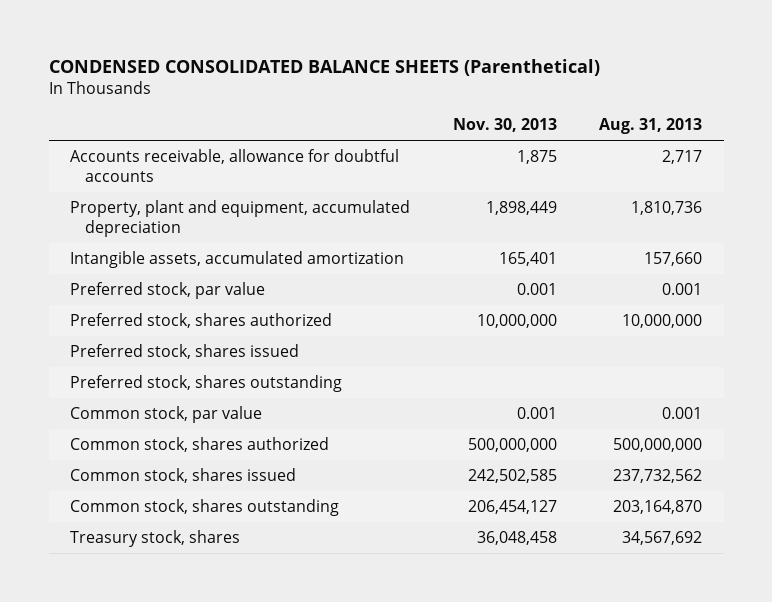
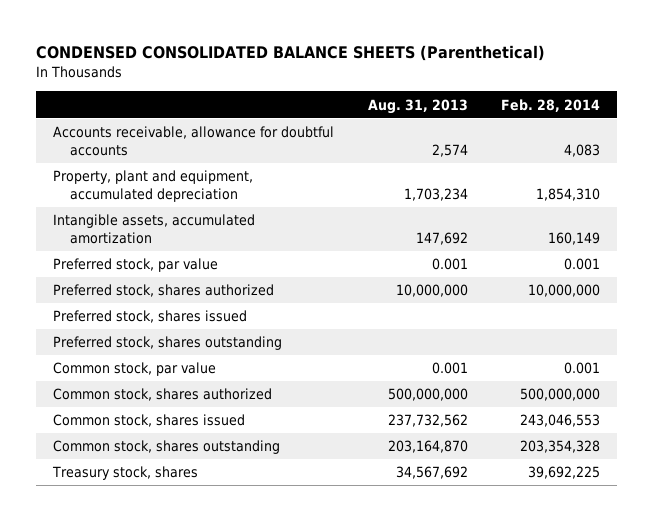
[452,118,557,133] Nov. 30, 2013 -> none
none -> [501,98,601,112] Feb. 28, 2014
[662,150,703,165] 2,717 -> [431,143,468,157] 2,574
[631,201,703,216] 1,810,736 -> [403,187,468,201] 1,703,234
[644,252,703,267] 157,660 -> [415,231,468,245] 147,692

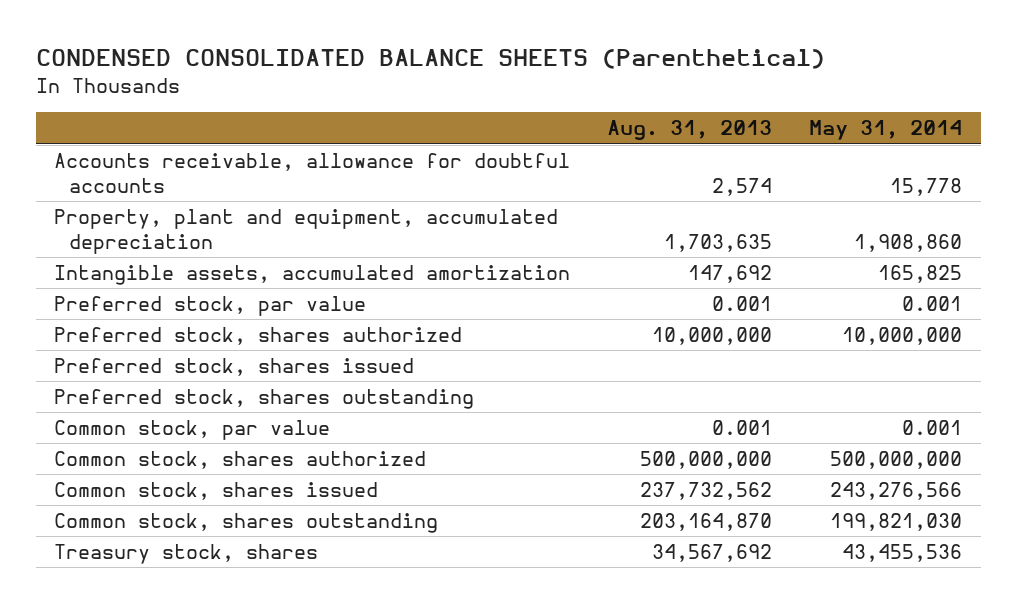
[501,98,601,112] Feb. 28, 2014 -> none
none -> [809,120,963,141] May 31, 2014
[403,187,468,201] 1,703,234 -> [664,233,773,252] 1,703,635

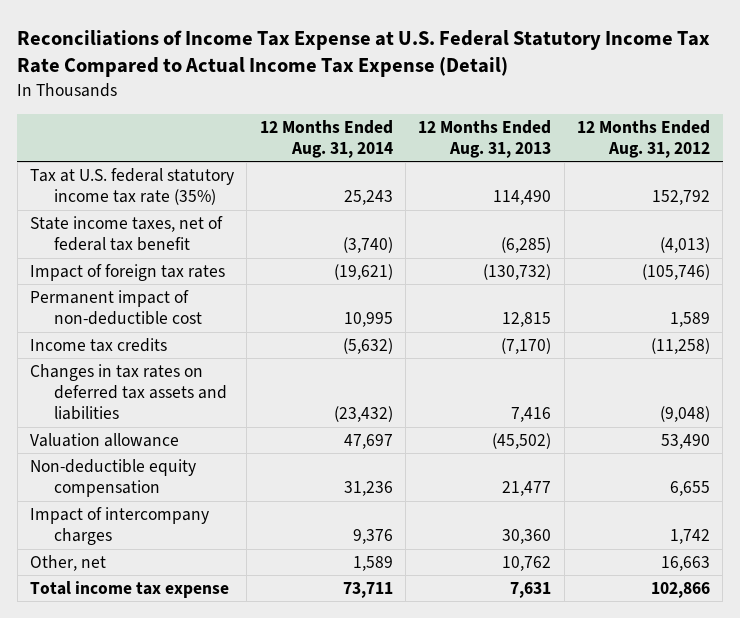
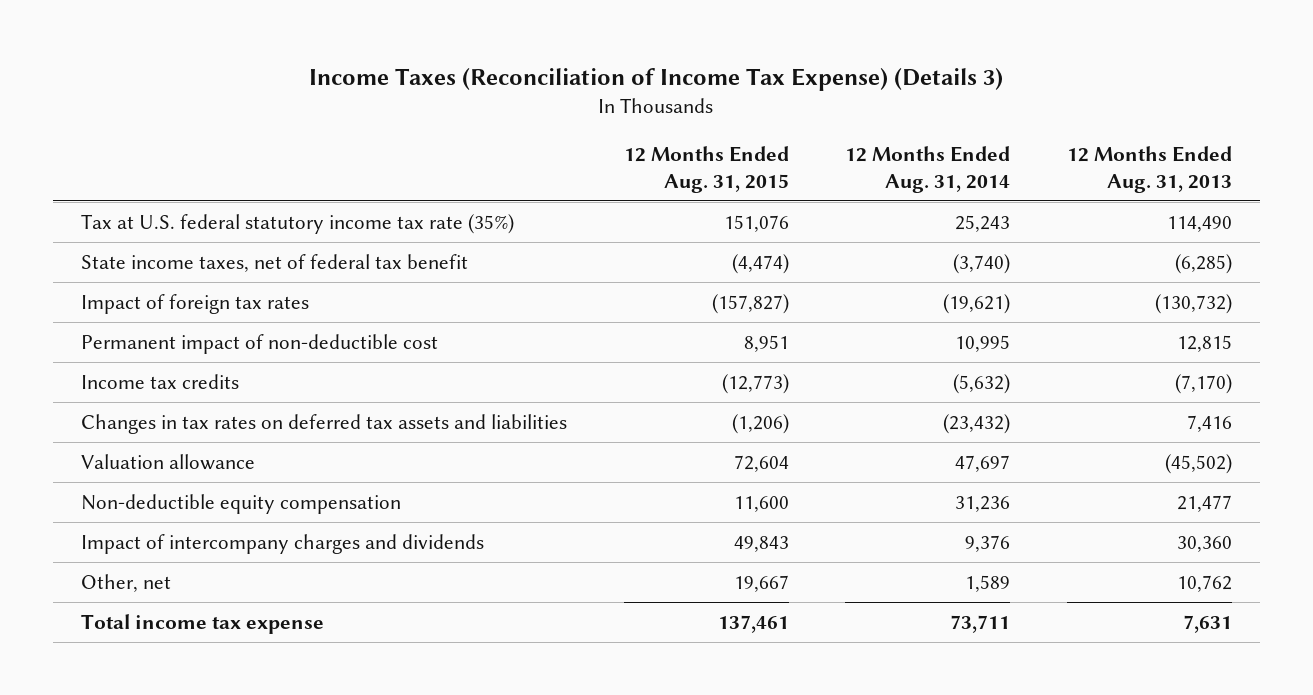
[17,29,711,77] Reconciliations of Income Tax Expense at U.S. Federal Statutory Income Tax Rate Compared to Actual Income Tax Expense (Detail) -> [309,67,1004,91] Income Taxes (Reconciliation of Income Tax Expense) (Details 3)
[576,119,710,158] 12 Months Ended Aug. 31, 2012 -> none
none -> [623,145,789,193] 12 Months Ended Aug. 31, 2015
[29,507,209,546] Impact of intercompany charges -> [80,533,484,554] Impact of intercompany charges and dividends

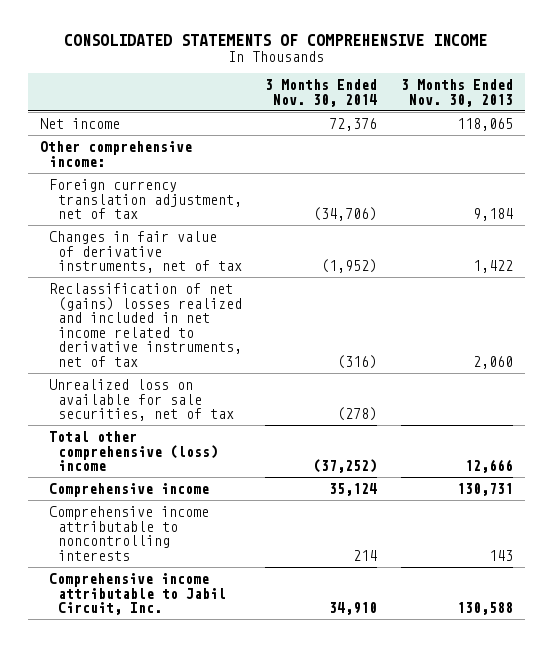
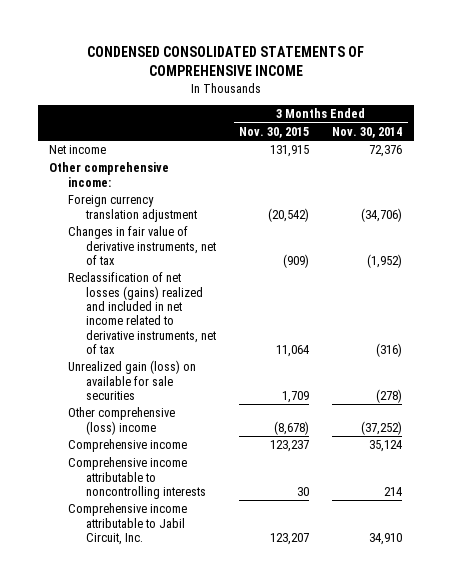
[64,33,488,46] CONSOLIDATED STATEMENTS OF COMPREHENSIVE INCOME -> [86,45,364,76] CONDENSED CONSOLIDATED STATEMENTS OF COMPREHENSIVE INCOME
[400,78,513,107] 3 Months Ended Nov. 30, 2013 -> none
none -> [239,126,310,138] Nov. 30, 2015
[48,178,242,220] Foreign currency translation adjustment, net of tax -> [67,195,198,222] Foreign currency translation adjustment
[48,282,242,367] Reclassification of net (gains) losses realized and included in net income related to derivative instruments, net of tax -> [67,272,217,355] Reclassification of net losses (gains) realized and included in net income related to derivative instruments, net of tax
[48,378,234,422] Unrealized loss on available for sale securities, net of tax -> [67,360,196,400] Unrealized gain (loss) on available for sale securities
[48,430,218,472] Total other comprehensive (loss) income -> [67,407,175,435] Other comprehensive (loss) income

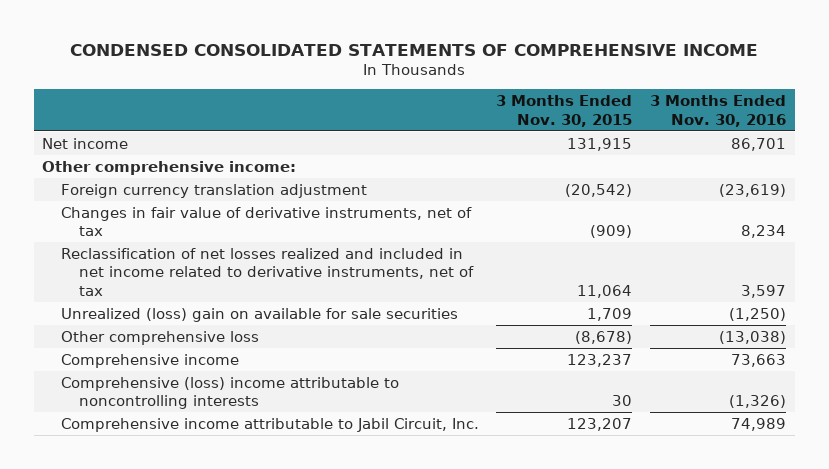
[332,126,403,138] Nov. 30, 2014 -> none
none -> [650,95,787,127] 3 Months Ended Nov. 30, 2016
[67,272,217,355] Reclassification of net losses (gains) realized and included in net income related to derivative instruments, net of tax -> [60,247,474,296] Reclassification of net losses realized and included in net income related to derivative instruments, net of tax
[67,360,196,400] Unrealized gain (loss) on available for sale securities -> [60,307,458,322] Unrealized (loss) gain on available for sale securities
[67,407,175,435] Other comprehensive (loss) income -> [60,330,259,345] Other comprehensive loss
[67,457,207,499] Comprehensive income attributable to noncontrolling interests -> [60,376,399,410] Comprehensive (loss) income attributable to noncontrolling interests

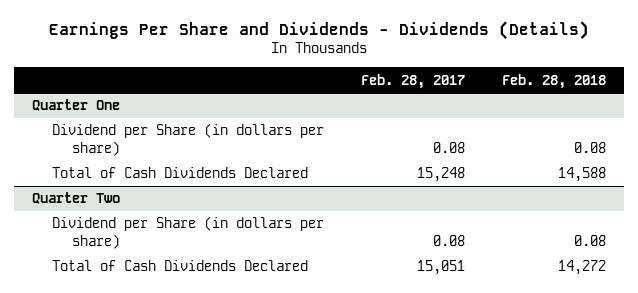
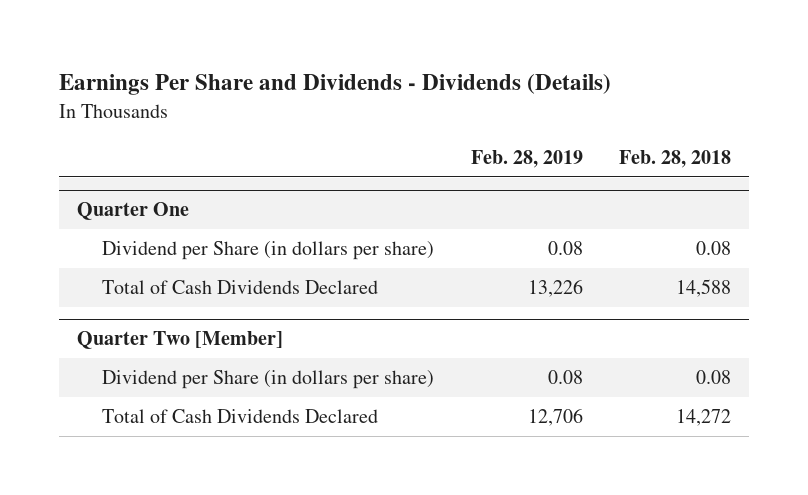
[361,73,466,89] Feb. 28, 2017 -> none
none -> [470,149,583,168] Feb. 28, 2019
[32,192,121,205] Quarter Two -> [77,331,284,350] Quarter Two [Member]

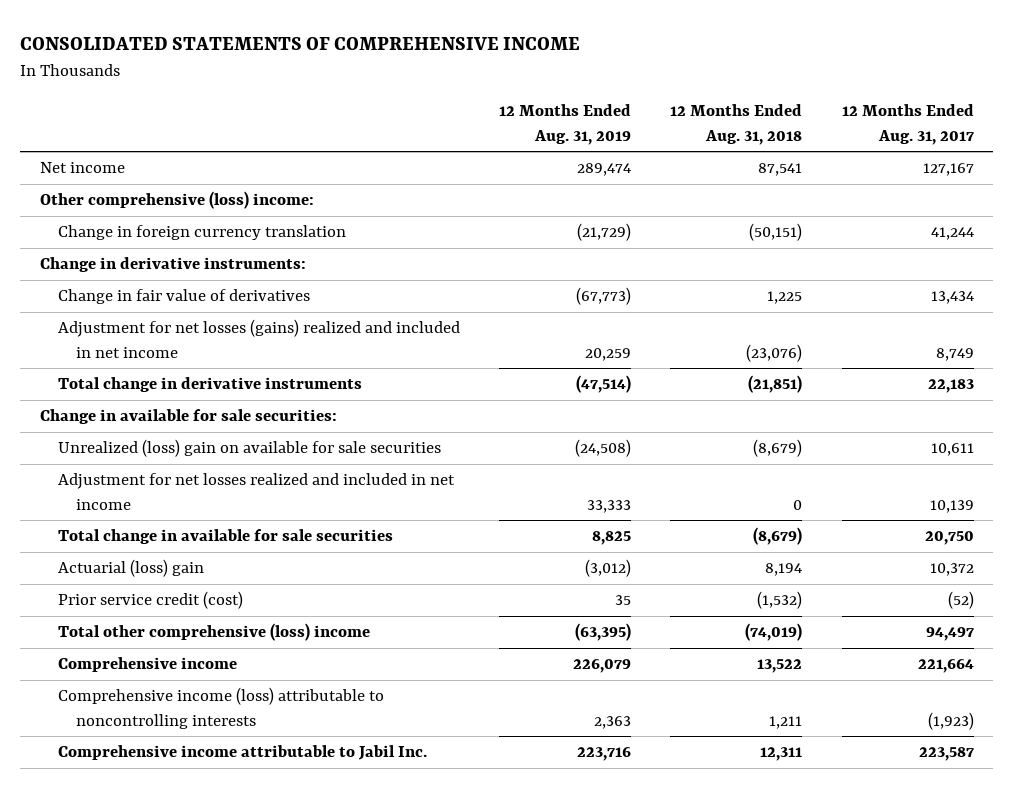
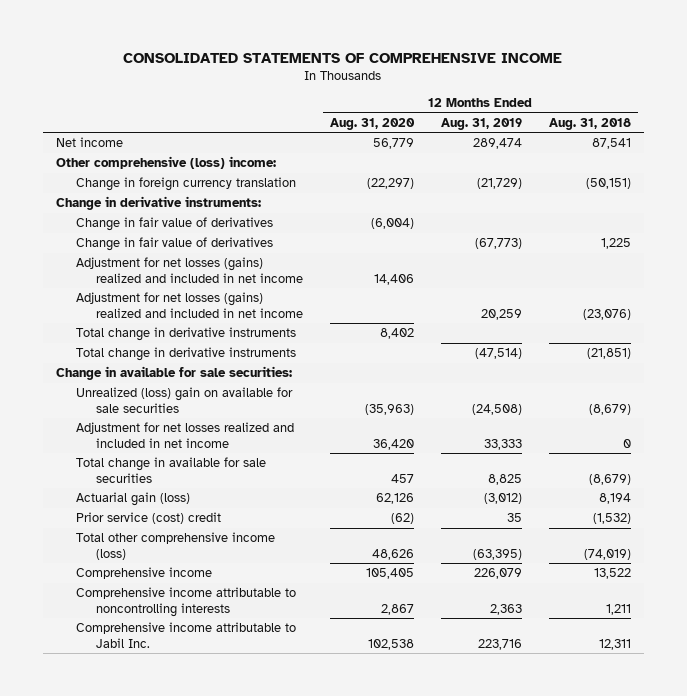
[841,104,974,145] 12 Months Ended Aug. 31, 2017 -> none
none -> [329,117,415,130] Aug. 31, 2020
none -> [76,217,274,232] Change in fair value of derivatives
none -> [76,257,303,283] Adjustment for net losses (gains) realized and included in net income
none -> [76,327,297,342] Total change in derivative instruments
[58,559,205,578] Actuarial (loss) gain -> [76,492,191,507] Actuarial gain (loss)
[58,591,244,610] Prior service credit (cost) -> [76,512,222,525] Prior service (cost) credit
[58,623,371,642] Total other comprehensive (loss) income -> [76,532,276,560] Total other comprehensive income (loss)
[58,687,385,729] Comprehensive income (loss) attributable to noncontrolling interests -> [76,587,297,617] Comprehensive income attributable to noncontrolling interests

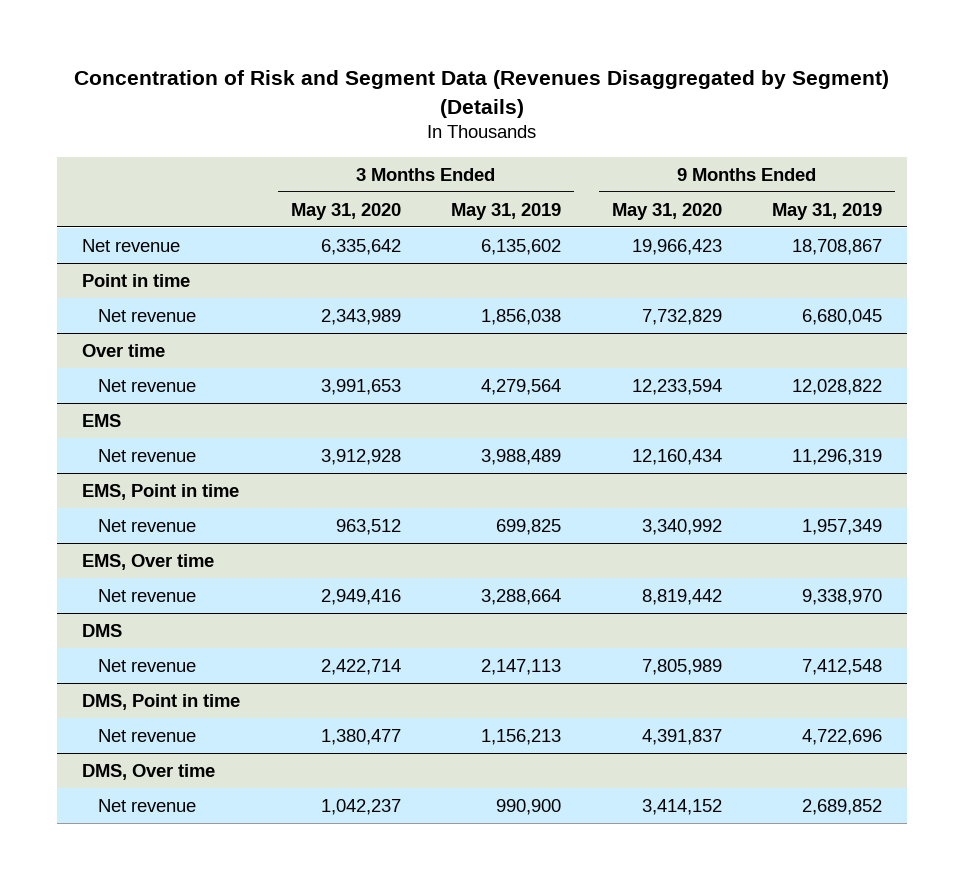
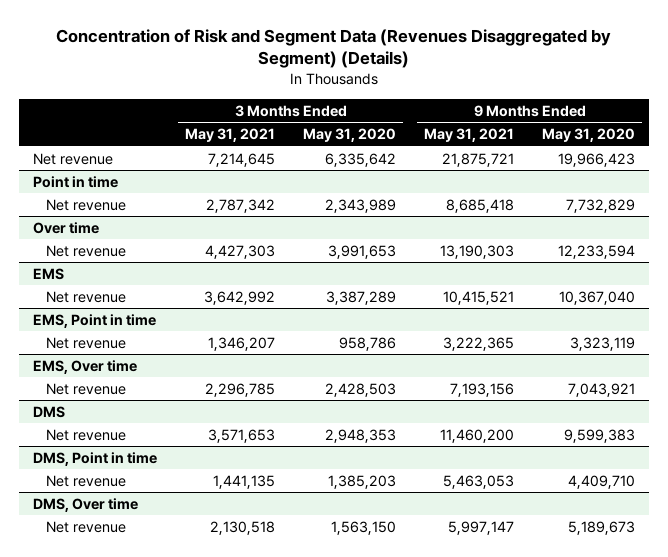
[451,202,562,220] May 31, 2019 -> none
[772,202,883,220] May 31, 2019 -> none
none -> [185,128,276,143] May 31, 2021
none -> [424,128,515,143] May 31, 2021
[320,448,401,465] 3,912,928 -> [326,290,397,305] 3,387,289
[631,448,722,465] 12,160,434 -> [559,290,636,305] 10,367,040
[335,518,401,535] 963,512 -> [339,336,397,351] 958,786
[641,518,722,535] 3,340,992 -> [570,336,636,351] 3,323,119
[320,588,401,605] 2,949,416 -> [325,382,397,397] 2,428,503
[641,588,722,605] 8,819,442 -> [568,382,636,397] 7,043,921
[320,658,401,675] 2,422,714 -> [325,428,397,443] 2,948,353
[641,658,722,675] 7,805,989 -> [564,428,636,443] 9,599,383
[320,728,401,745] 1,380,477 -> [328,474,397,489] 1,385,203
[641,728,722,745] 4,391,837 -> [568,474,636,489] 4,409,710
[320,798,401,815] 1,042,237 -> [331,520,397,535] 1,563,150
[641,798,722,815] 3,414,152 -> [568,520,636,535] 5,189,673

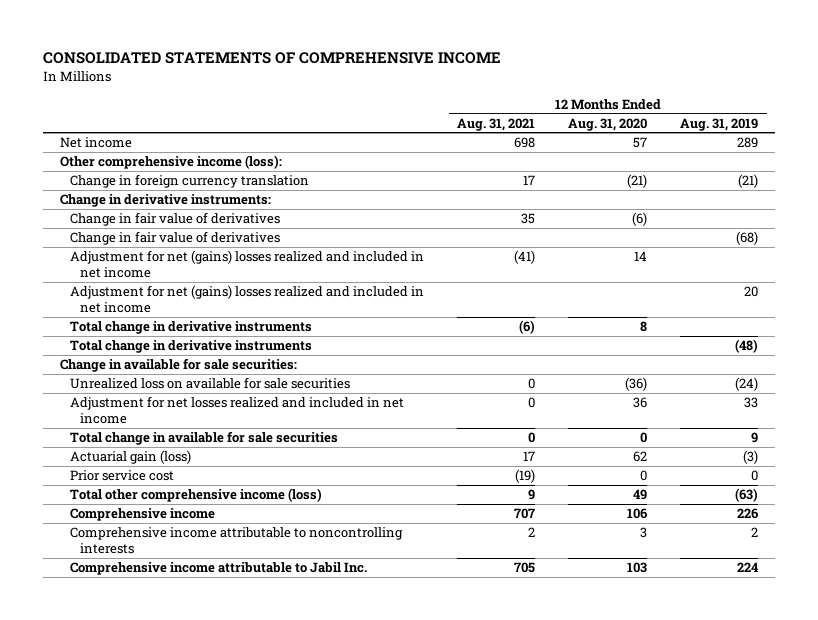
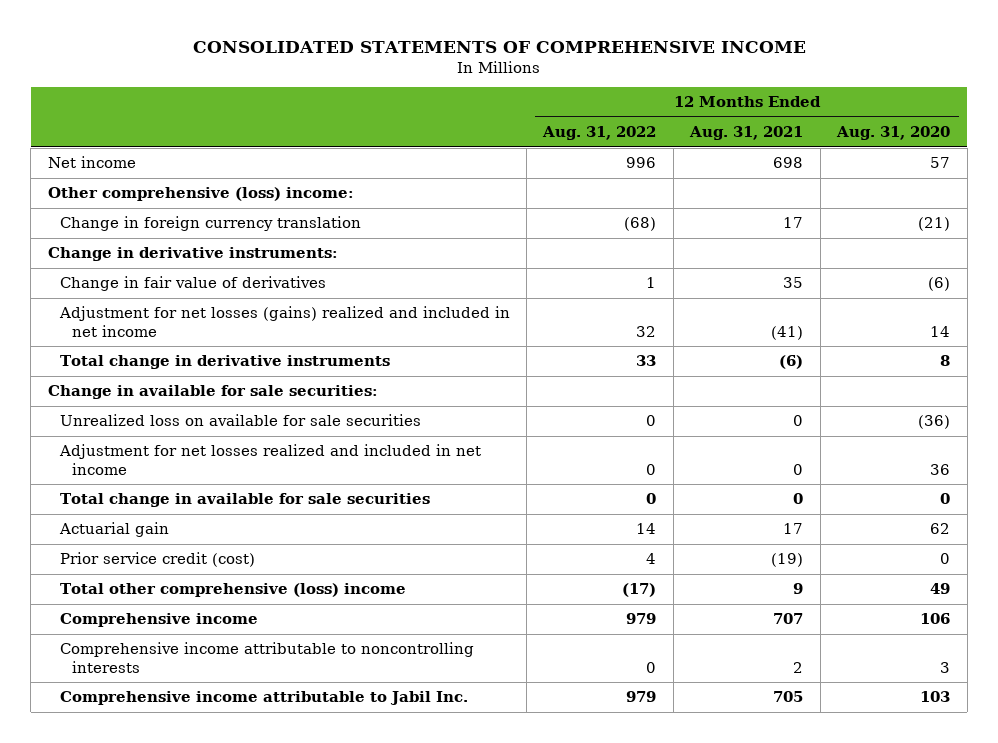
[680,117,759,131] Aug. 31, 2019 -> none
none -> [542,126,657,141] Aug. 31, 2022
[59,155,282,170] Other comprehensive income (loss): -> [47,187,354,202] Other comprehensive (loss) income:
[69,231,280,246] Change in fair value of derivatives -> none
[69,285,424,314] Adjustment for net (gains) losses realized and included in net income -> none
[69,250,424,279] Adjustment for net (gains) losses realized and included in net income -> [58,306,510,337] Adjustment for net losses (gains) realized and included in net income
[69,340,312,354] Total change in derivative instruments -> none
[69,450,191,465] Actuarial gain (loss) -> [58,522,169,538] Actuarial gain
[69,470,174,482] Prior service cost -> [59,552,255,568] Prior service credit (cost)
[69,488,322,503] Total other comprehensive income (loss) -> [59,583,406,598] Total other comprehensive (loss) income

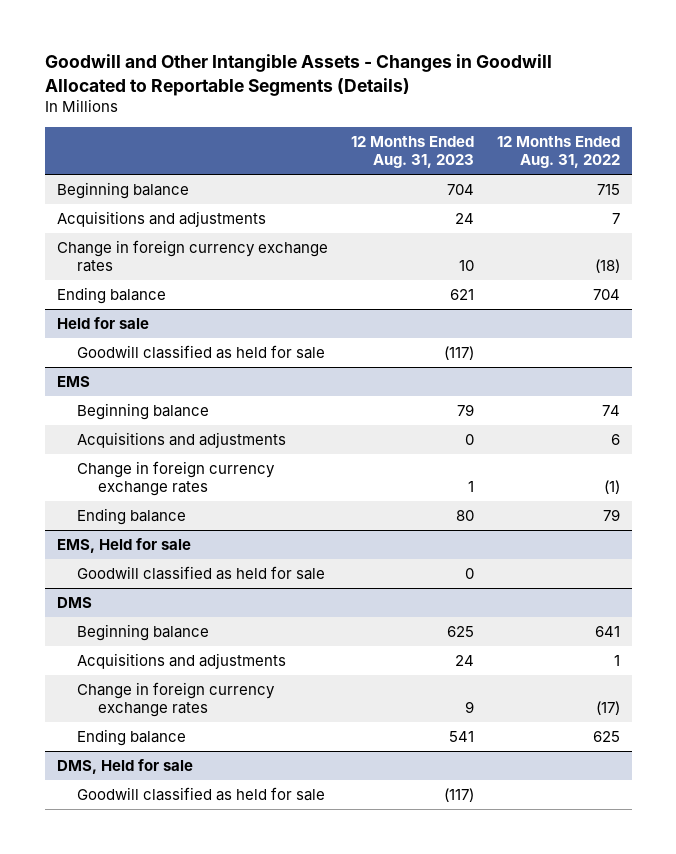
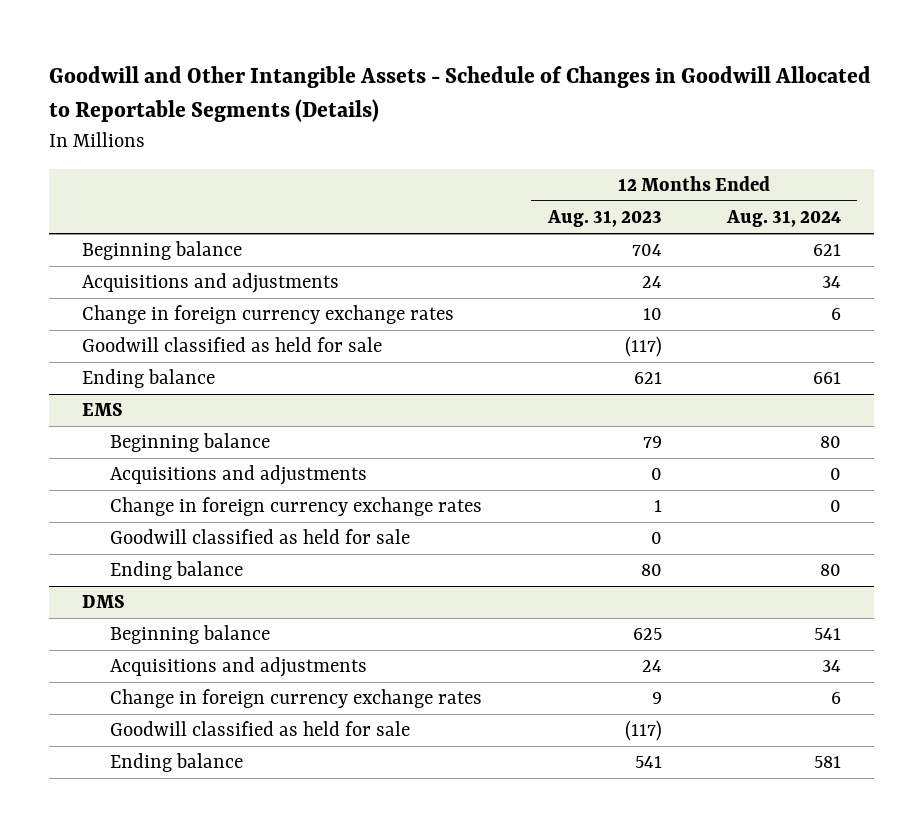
[44,54,552,96] Goodwill and Other Intangible Assets - Changes in Goodwill Allocated to Reportable Segments (Details) -> [49,66,872,123] Goodwill and Other Intangible Assets - Schedule of Changes in Goodwill Allocated to Reportable Segments (Details)
[496,135,620,169] 12 Months Ended Aug. 31, 2022 -> none
none -> [726,210,842,228] Aug. 31, 2024
[56,316,149,329] Held for sale -> none
[56,286,166,304] Ending balance -> [82,369,216,389] Ending balance
[56,537,191,553] EMS, Held for sale -> none
[77,507,187,525] Ending balance -> [110,561,244,581] Ending balance
[56,758,193,774] DMS, Held for sale -> none
[77,728,187,746] Ending balance -> [110,753,244,773] Ending balance

